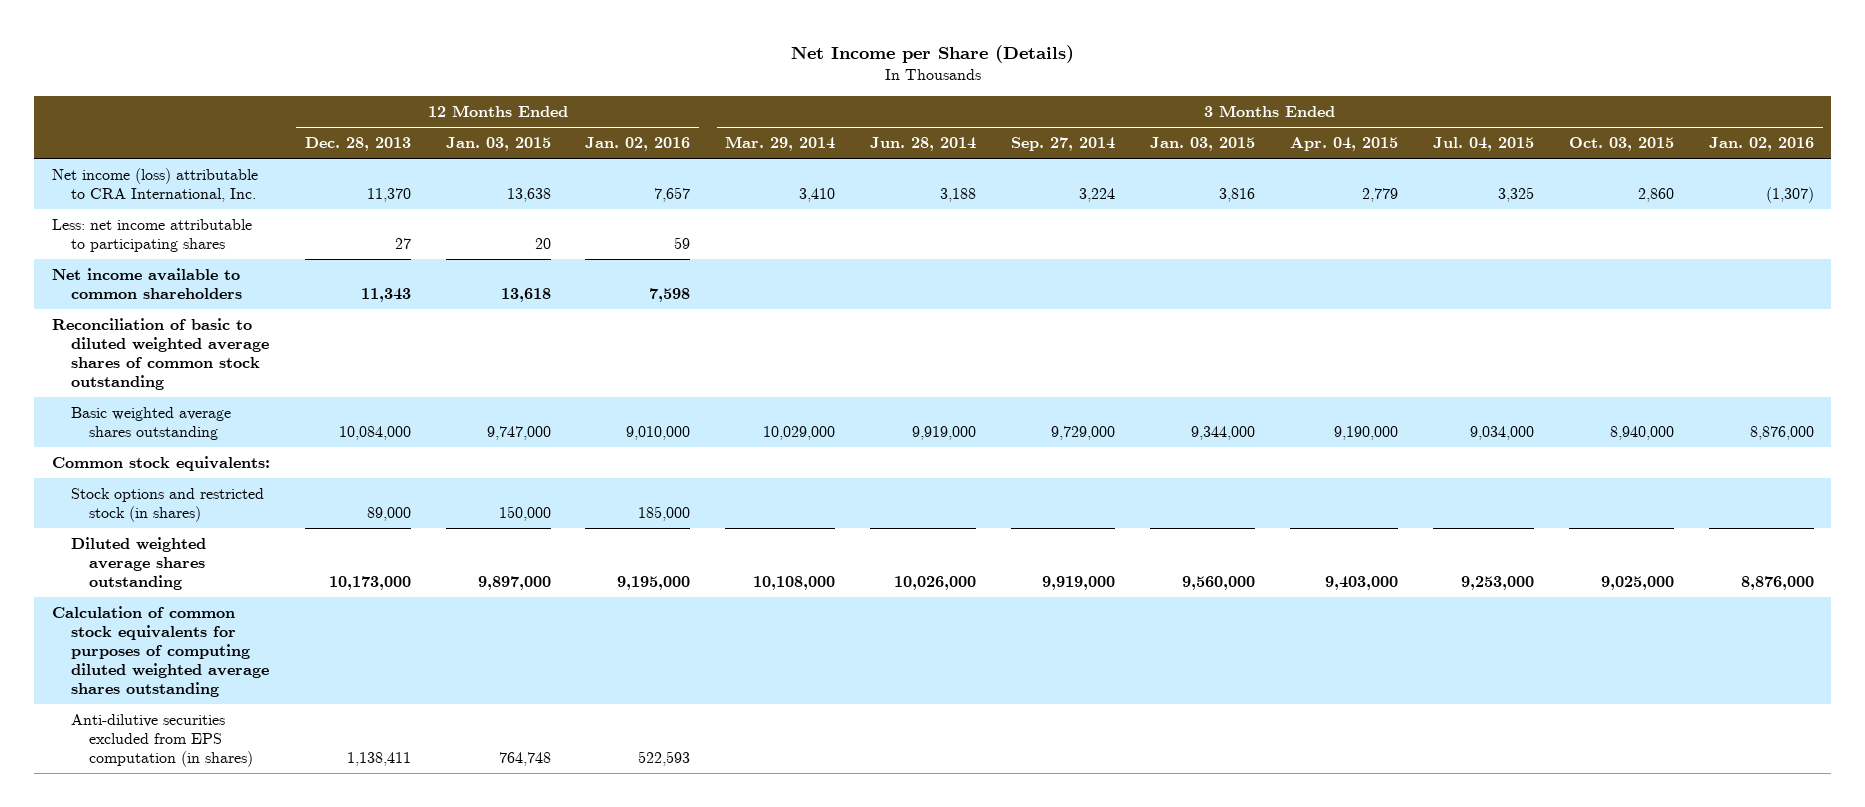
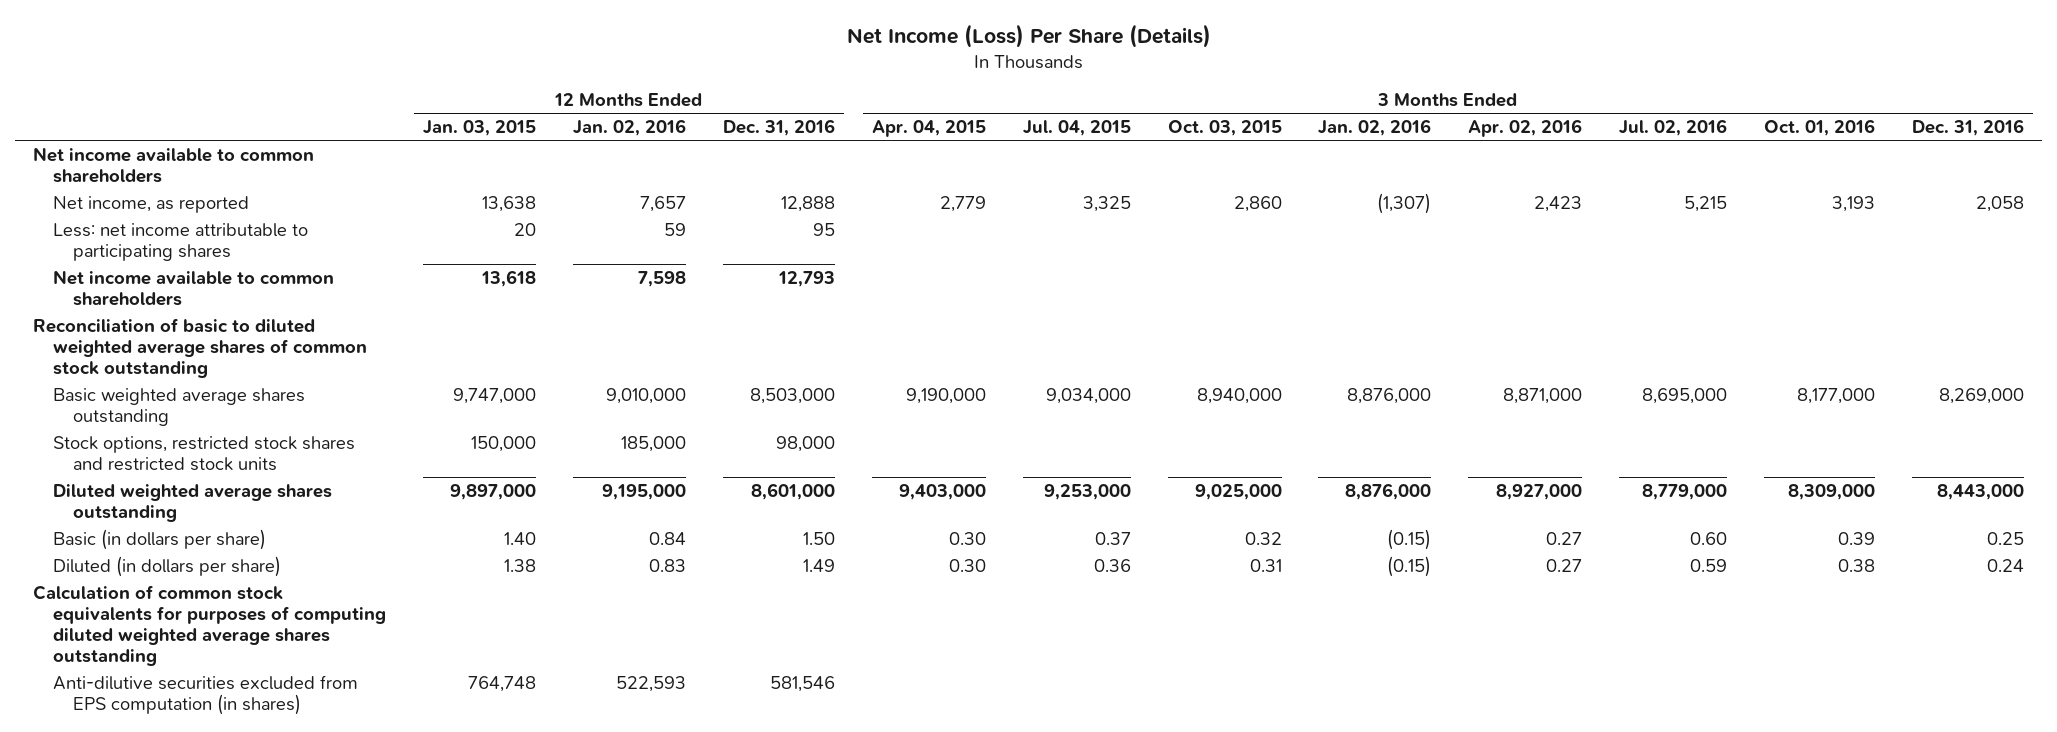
[790,44,1074,63] Net Income per Share (Details) -> [846,24,1211,49] Net Income (Loss) Per Share (Details)
[304,136,411,151] Dec. 28, 2013 -> none
[725,135,836,151] Mar. 29, 2014 -> none
[870,136,977,151] Jun. 28, 2014 -> none
[1011,136,1116,151] Sep. 27, 2014 -> none
[1150,136,1256,151] Jan. 03, 2015 -> none
none -> [722,118,835,136] Dec. 31, 2016
none -> [1468,118,1583,137] Apr. 02, 2016
none -> [1619,118,1728,136] Jul. 02, 2016
none -> [1763,118,1875,136] Oct. 01, 2016
none -> [1911,118,2024,136] Dec. 31, 2016
none -> [33,146,315,183] Net income available to common shareholders
[51,167,258,202] Net income (loss) attributable to CRA International, Inc. -> [53,195,250,213] Net income, as reported
[51,455,270,471] Common stock equivalents: -> none
[70,487,264,522] Stock options and restricted stock (in shares) -> [53,435,356,471] Stock options, restricted stock shares and restricted stock units
none -> [53,528,267,550] Basic (in dollars per share)
none -> [53,555,282,577] Diluted (in dollars per share)

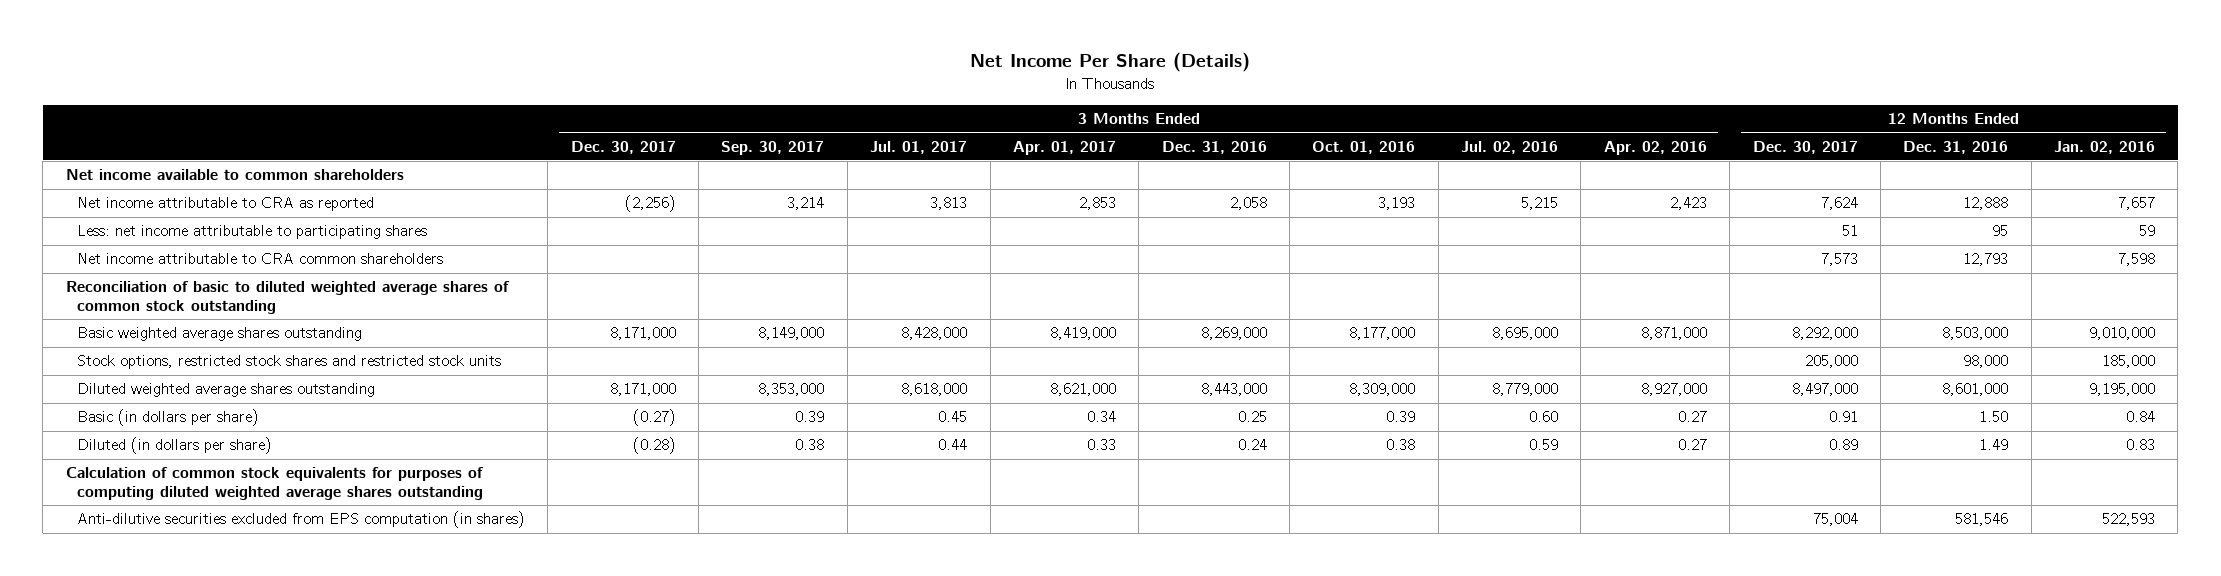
[846,24,1211,49] Net Income (Loss) Per Share (Details) -> [970,52,1251,73] Net Income Per Share (Details)
[423,119,537,136] Jan. 03, 2015 -> none
[871,119,986,137] Apr. 04, 2015 -> none
[1022,119,1131,136] Jul. 04, 2015 -> none
[1167,119,1282,136] Oct. 03, 2015 -> none
[1318,118,1432,136] Jan. 02, 2016 -> none
none -> [570,140,676,154] Dec. 30, 2017
none -> [721,140,825,155] Sep. 30, 2017
none -> [870,140,968,154] Jul. 01, 2017
none -> [1012,140,1116,155] Apr. 01, 2017
none -> [1752,140,1858,154] Dec. 30, 2017
[53,195,250,213] Net income, as reported -> [76,197,374,212] Net income attributable to CRA as reported
[53,269,335,306] Net income available to common shareholders -> [76,253,443,265] Net income attributable to CRA common shareholders

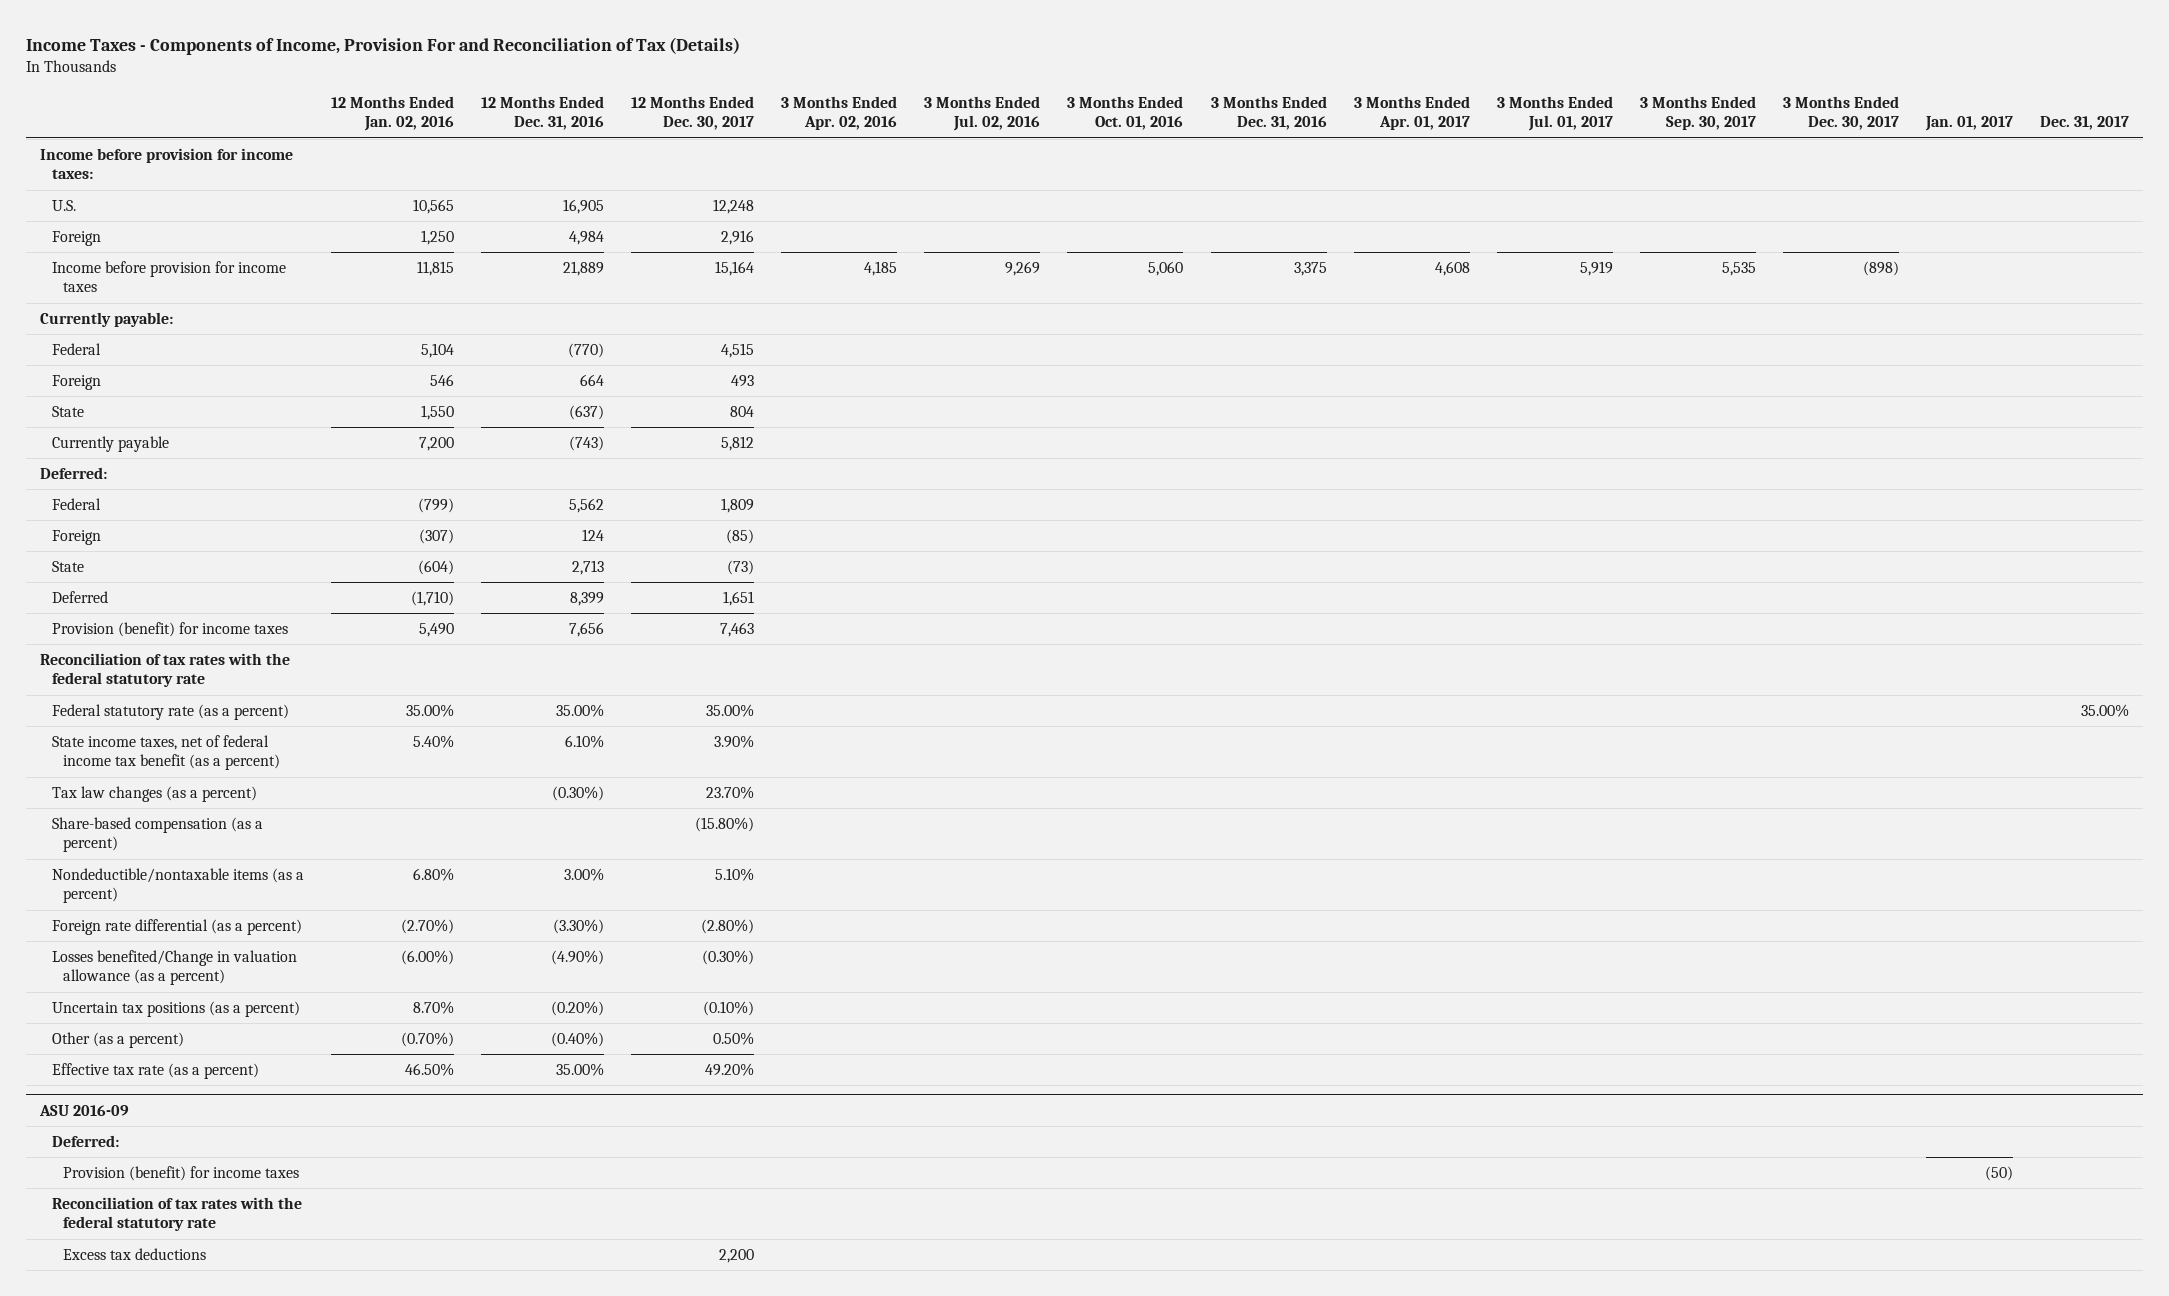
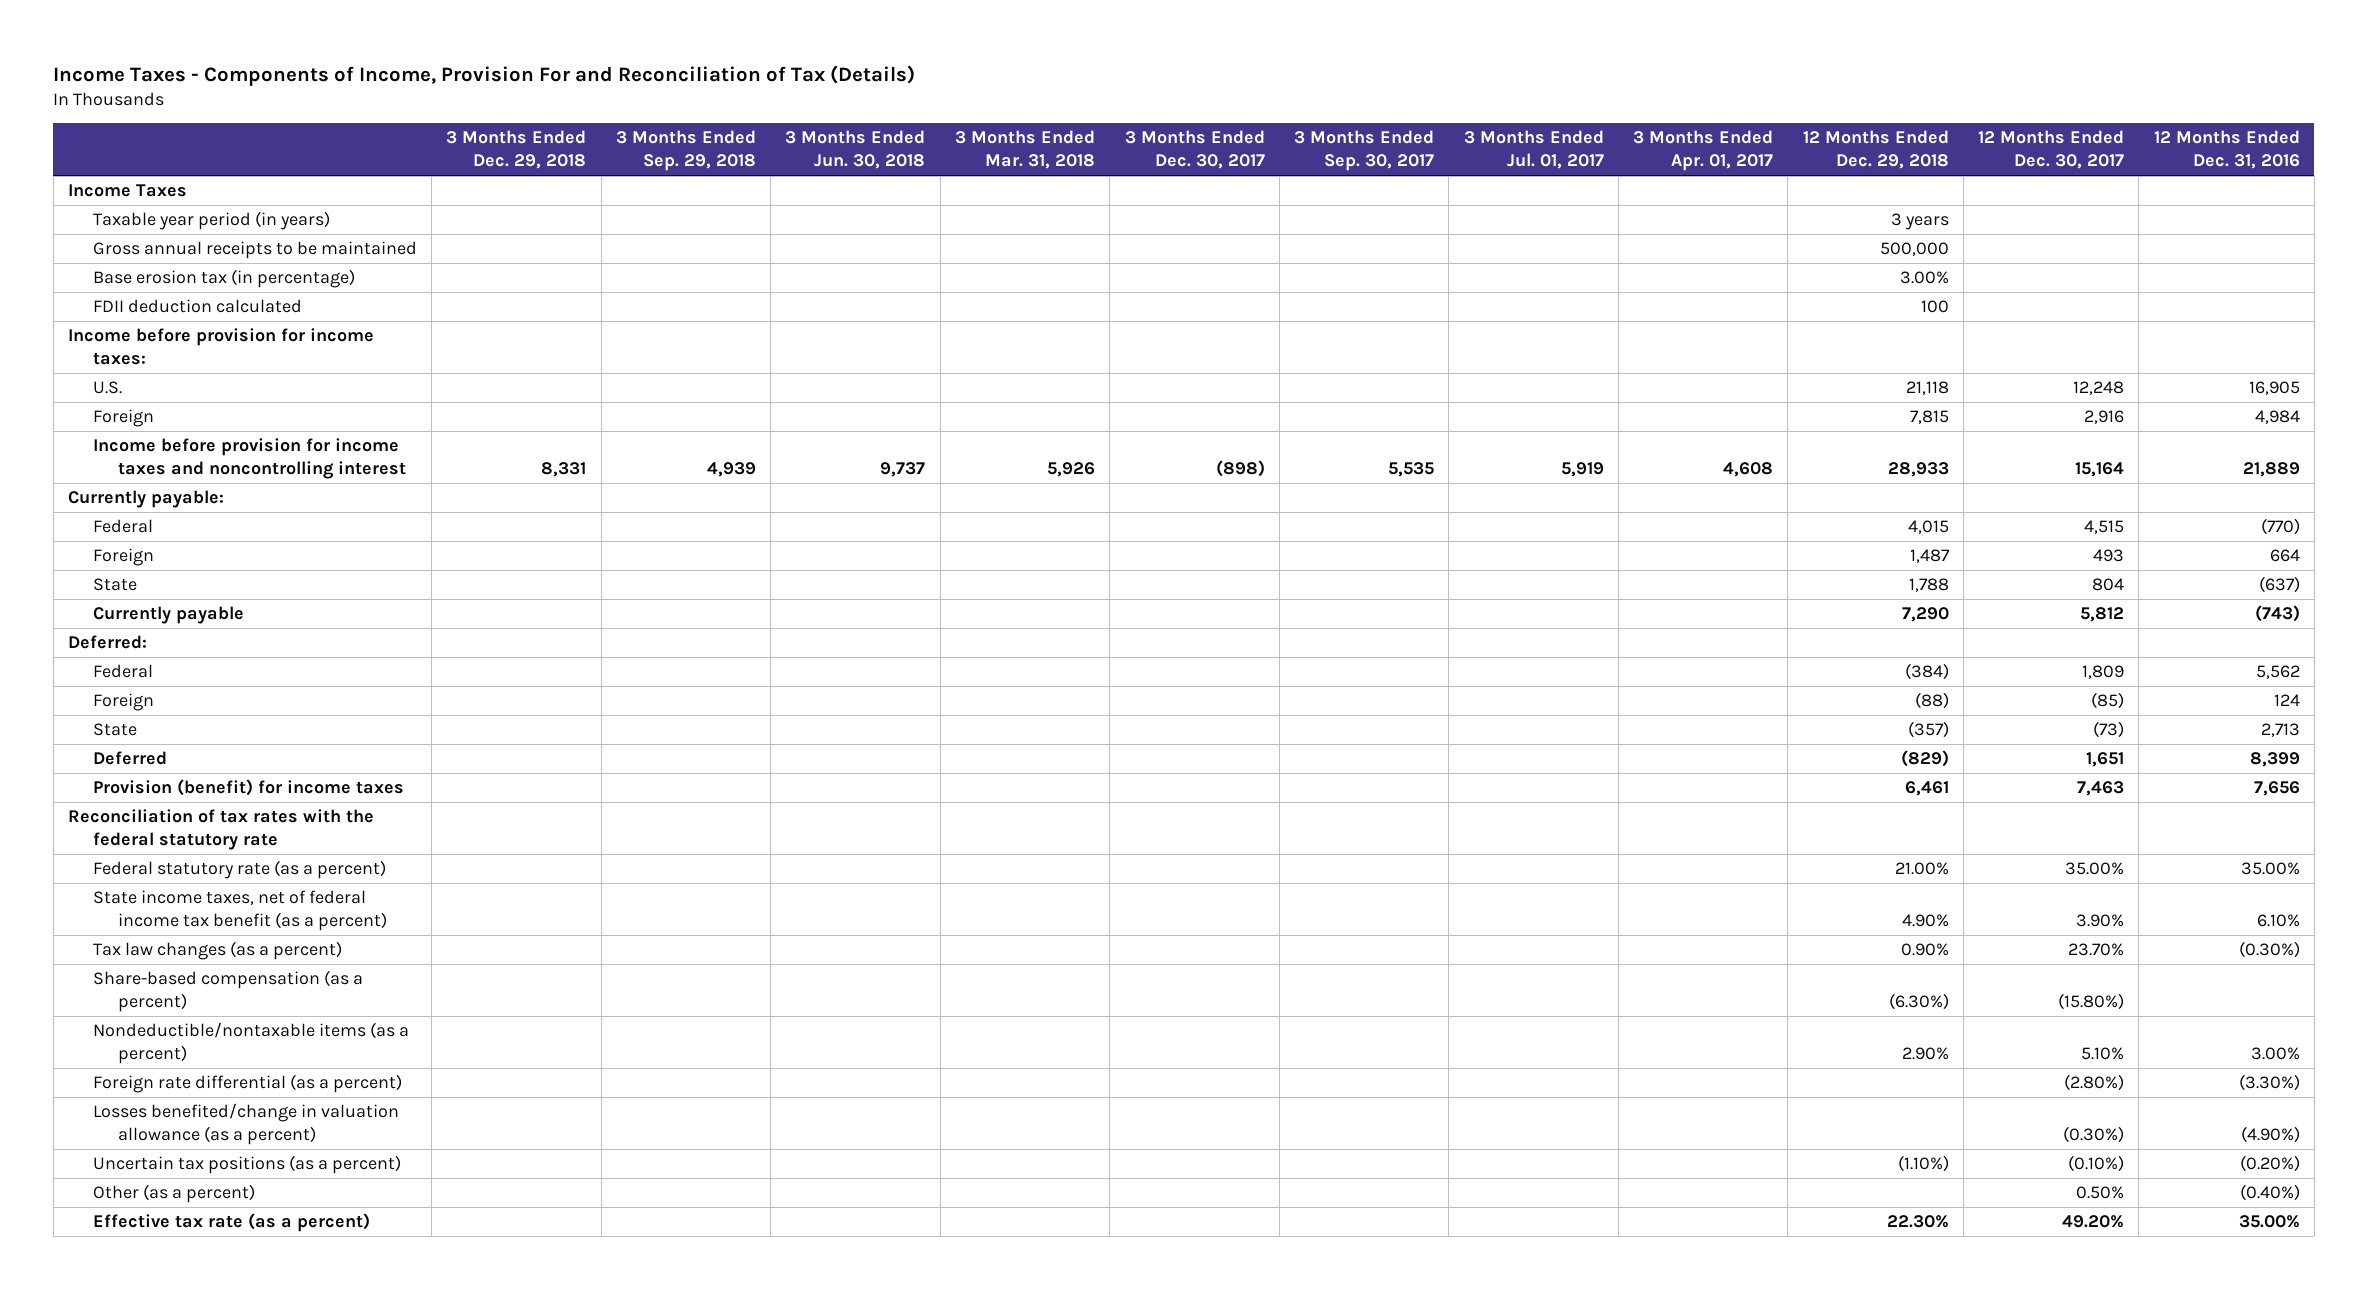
[330,96,454,132] 12 Months Ended Jan. 02, 2016 -> none
[781,96,898,131] 3 Months Ended Apr. 02, 2016 -> none
[924,96,1041,132] 3 Months Ended Jul. 02, 2016 -> none
[1067,96,1184,131] 3 Months Ended Oct. 01, 2016 -> none
[1210,96,1327,131] 3 Months Ended Dec. 31, 2016 -> none
[1925,116,2014,132] Jan. 01, 2017 -> none
[2040,116,2130,131] Dec. 31, 2017 -> none
none -> [446,130,587,170] 3 Months Ended Dec. 29, 2018
none -> [615,130,756,172] 3 Months Ended Sep. 29, 2018
none -> [785,130,926,170] 3 Months Ended Jun. 30, 2018
none -> [954,130,1095,170] 3 Months Ended Mar. 31, 2018
none -> [1802,130,1949,170] 12 Months Ended Dec. 29, 2018
none -> [67,184,187,198] Income Taxes
none -> [92,211,330,231] Taxable year period (in years)
none -> [92,241,417,260] Gross annual receipts to be maintained
none -> [92,269,355,289] Base erosion tax (in percentage)
none -> [92,299,302,314] FDII deduction calculated
[51,261,286,293] Income before provision for income taxes -> [92,438,406,480] Income before provision for income taxes and noncontrolling interest
[51,950,297,986] Losses benefited/Change in valuation allowance (as a percent) -> [92,1103,399,1146] Losses benefited/change in valuation allowance (as a percent)
[38,1104,129,1116] ASU 2016-09 -> none
[51,1135,119,1148] Deferred: -> none
[63,1166,300,1182] Provision (benefit) for income taxes -> none
[51,1197,302,1232] Reconciliation of tax rates with the federal statutory rate -> none
[63,1248,207,1261] Excess tax deductions -> none

